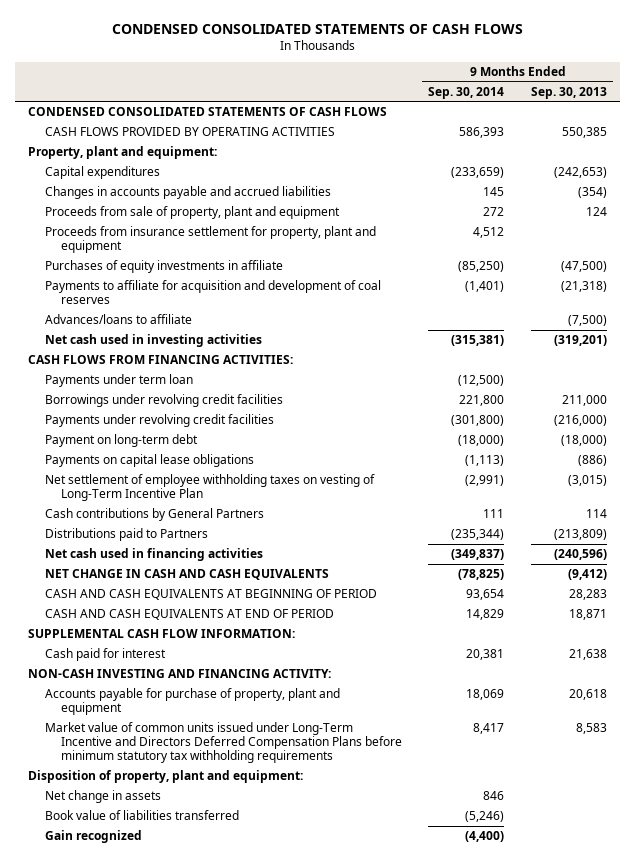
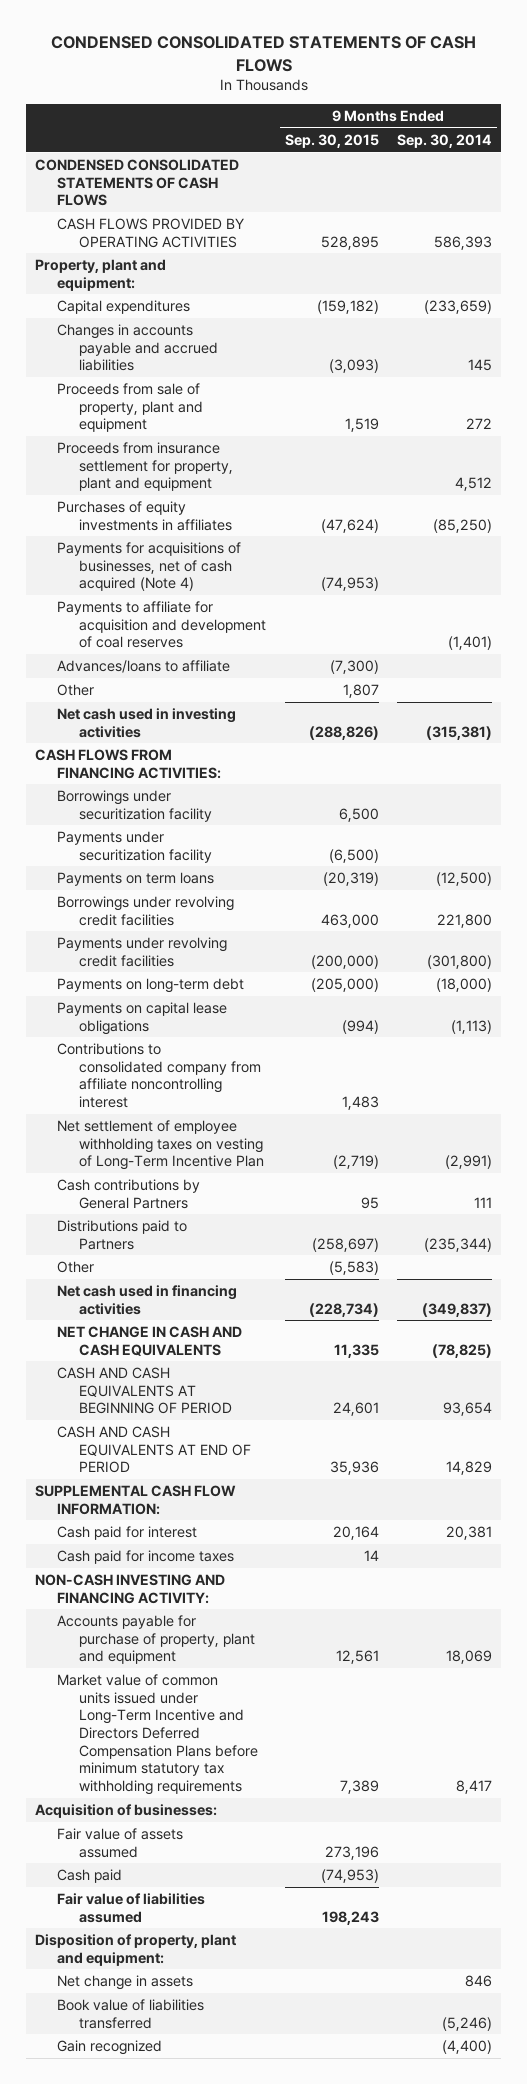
[530,86,607,99] Sep. 30, 2013 -> none
none -> [284,133,379,148] Sep. 30, 2015
[44,260,283,274] Purchases of equity investments in affiliate -> [57,500,233,531] Purchases of equity investments in affiliates
none -> [57,541,242,592] Payments for acquisitions of businesses, net of cash acquired (Note 4)
none -> [57,683,95,696] Other
none -> [57,789,213,822] Borrowings under securitization facility
none -> [57,830,213,863] Payments under securitization facility
[44,374,193,388] Payments under term loan -> [57,871,215,886] Payments on term loans
[44,434,198,448] Payment on long-term debt -> [57,977,245,993] Payments on long-term debt
none -> [57,1042,262,1108] Contributions to consolidated company from affiliate noncontrolling interest
none -> [57,1260,95,1273] Other
none -> [57,1549,235,1564] Cash paid for income taxes
none -> [35,1803,218,1818] Acquisition of businesses:
none -> [57,1827,184,1858] Fair value of assets assumed
none -> [57,1868,123,1883] Cash paid
none -> [57,1892,206,1923] Fair value of liabilities assumed

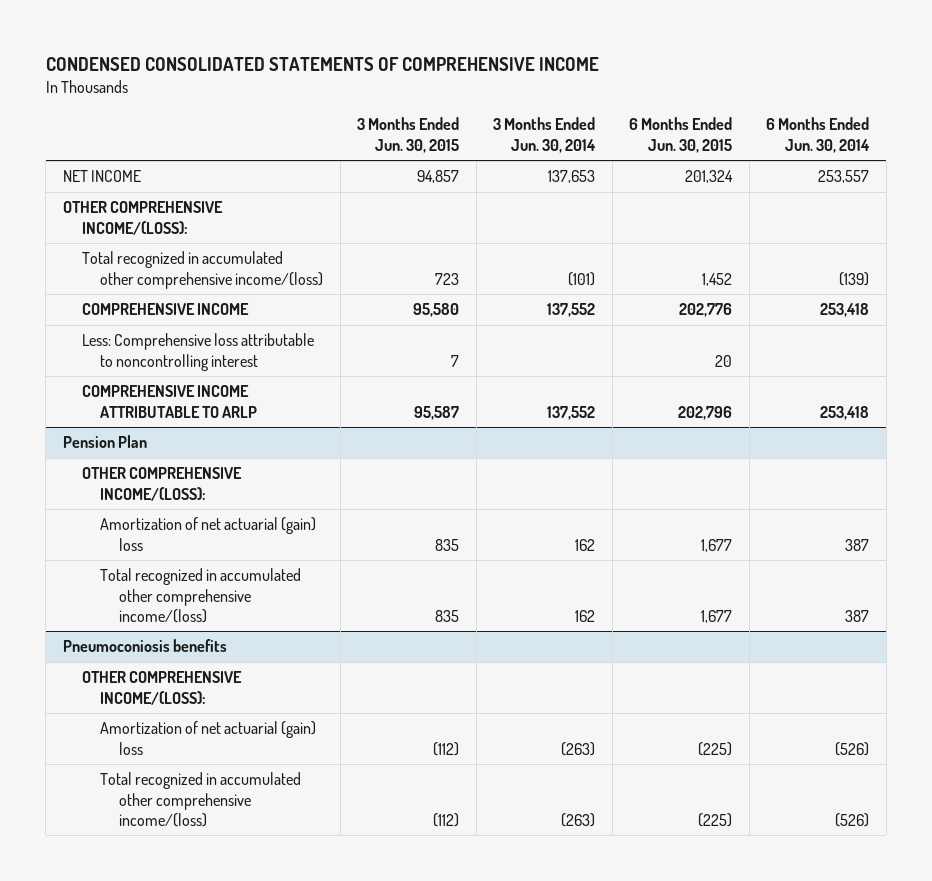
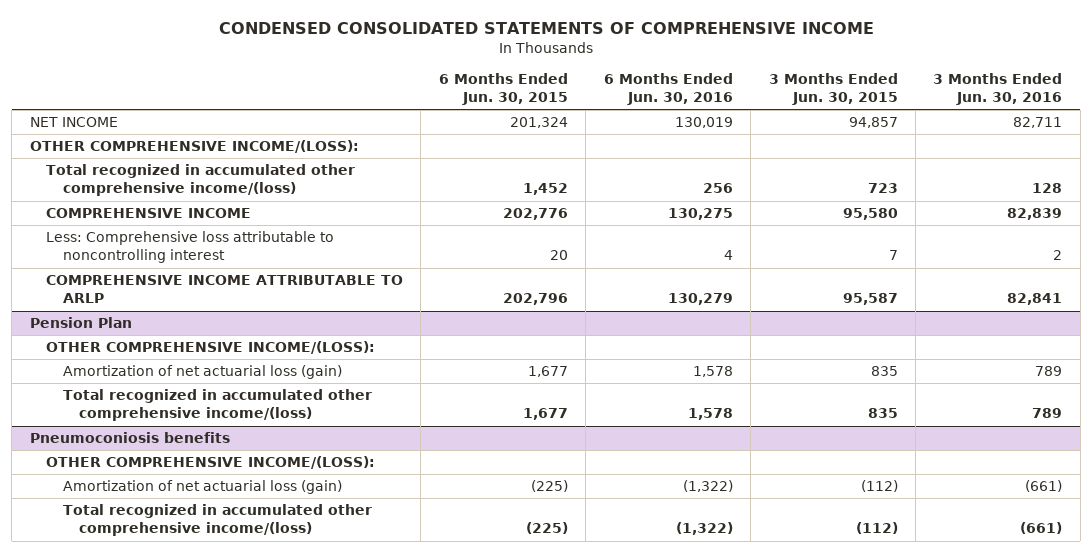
[493,117,597,153] 3 Months Ended Jun. 30, 2014 -> none
[766,117,871,153] 6 Months Ended Jun. 30, 2014 -> none
none -> [603,72,733,106] 6 Months Ended Jun. 30, 2016
none -> [933,72,1063,106] 3 Months Ended Jun. 30, 2016
[100,517,317,551] Amortization of net actuarial (gain) loss -> [62,365,342,380] Amortization of net actuarial loss (gain)
[100,721,317,755] Amortization of net actuarial (gain) loss -> [62,480,342,495] Amortization of net actuarial loss (gain)

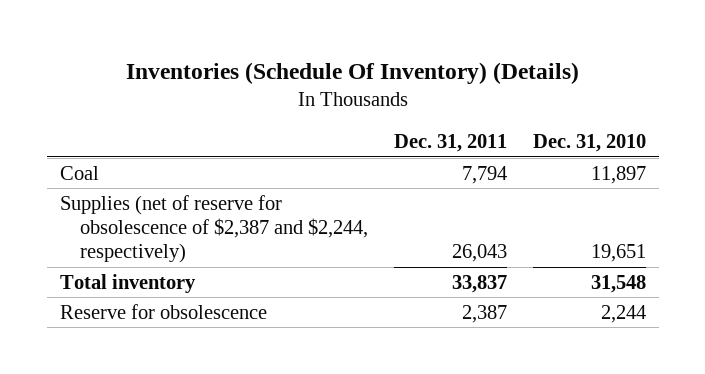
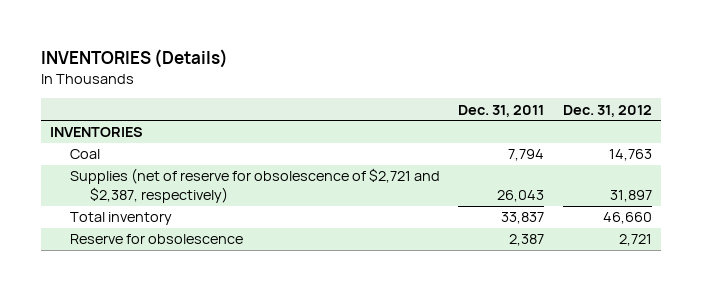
[125,61,579,84] Inventories (Schedule Of Inventory) (Details) -> [41,48,229,68] INVENTORIES (Details)
[532,134,646,153] Dec. 31, 2010 -> none
none -> [562,104,652,117] Dec. 31, 2012
none -> [50,127,144,138] INVENTORIES
[59,194,368,264] Supplies (net of reserve for obsolescence of $2,387 and $2,244, respectively) -> [70,168,441,203] Supplies (net of reserve for obsolescence of $2,721 and $2,387, respectively)

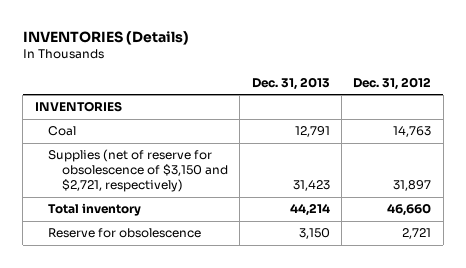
[458,104,545,117] Dec. 31, 2011 -> none
none -> [251,76,330,90] Dec. 31, 2013
[70,168,441,203] Supplies (net of reserve for obsolescence of $2,721 and $2,387, respectively) -> [48,149,229,193] Supplies (net of reserve for obsolescence of $3,150 and $2,721, respectively)

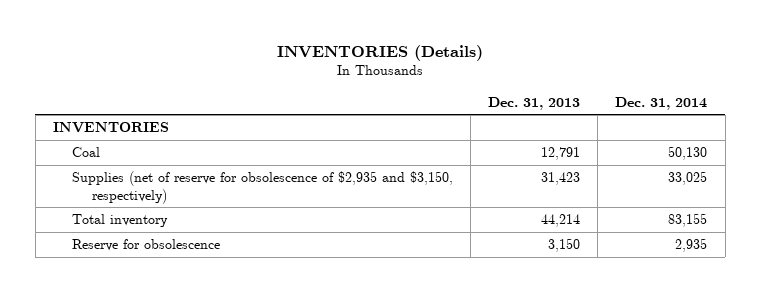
[353,76,432,90] Dec. 31, 2012 -> none
none -> [615,96,708,110] Dec. 31, 2014
[48,149,229,193] Supplies (net of reserve for obsolescence of $3,150 and $2,721, respectively) -> [72,171,454,204] Supplies (net of reserve for obsolescence of $2,935 and $3,150, respectively)

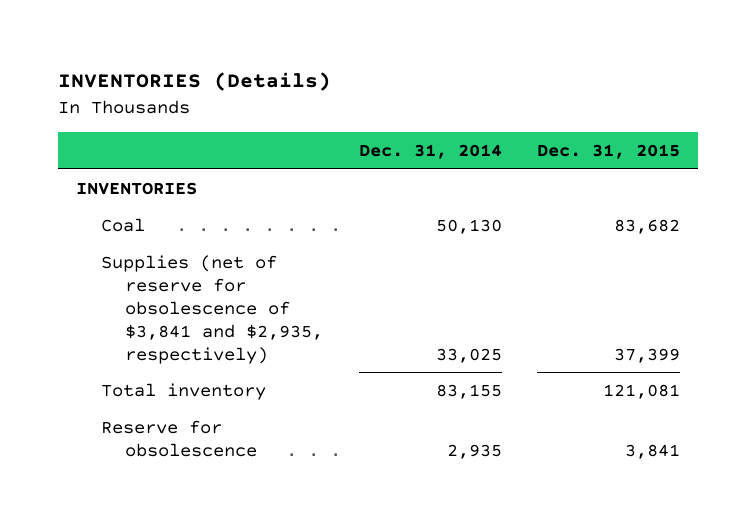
[488,96,581,110] Dec. 31, 2013 -> none
none -> [537,143,681,159] Dec. 31, 2015
[72,171,454,204] Supplies (net of reserve for obsolescence of $2,935 and $3,150, respectively) -> [100,255,324,364] Supplies (net of reserve for obsolescence of $3,841 and $2,935, respectively)

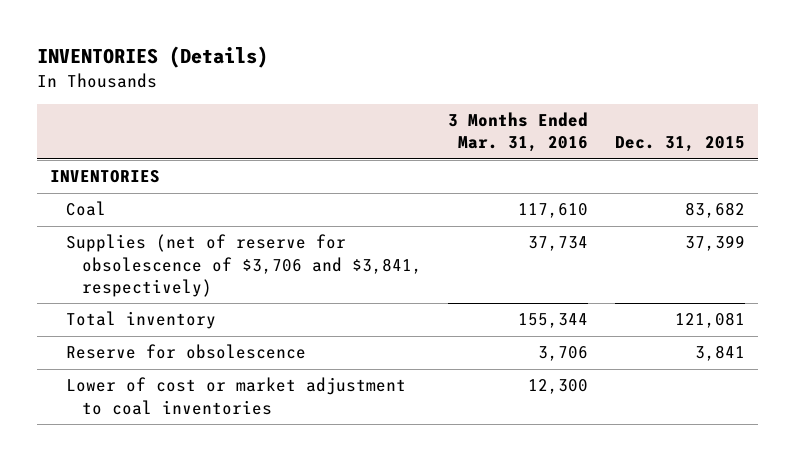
[358,143,502,159] Dec. 31, 2014 -> none
none -> [448,112,589,153] 3 Months Ended Mar. 31, 2016
[100,255,324,364] Supplies (net of reserve for obsolescence of $3,841 and $2,935, respectively) -> [65,234,422,297] Supplies (net of reserve for obsolescence of $3,706 and $3,841, respectively)
none -> [65,377,406,415] Lower of cost or market adjustment to coal inventories

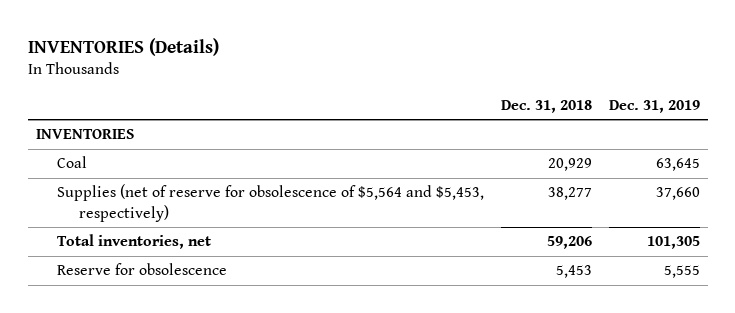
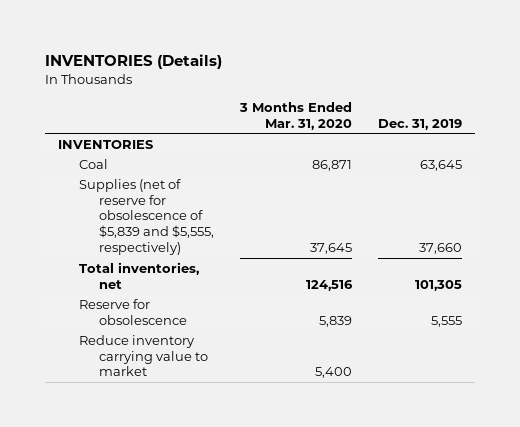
[501,99,593,113] Dec. 31, 2018 -> none
none -> [238,101,352,130] 3 Months Ended Mar. 31, 2020
[57,184,485,223] Supplies (net of reserve for obsolescence of $5,564 and $5,453, respectively) -> [78,178,214,256] Supplies (net of reserve for obsolescence of $5,839 and $5,555, respectively)
none -> [78,334,208,377] Reduce inventory carrying value to market

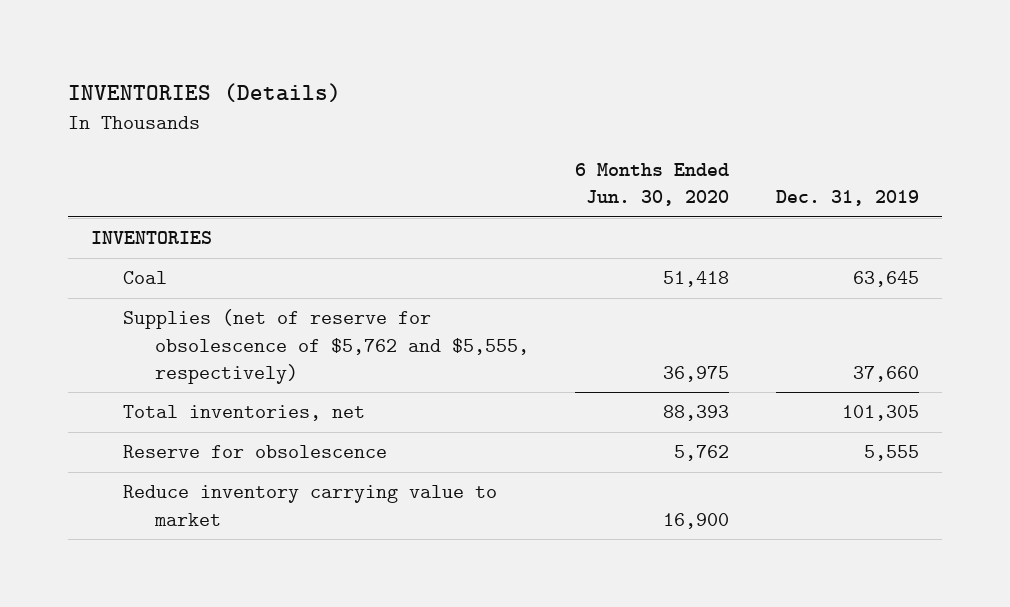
[238,101,352,130] 3 Months Ended Mar. 31, 2020 -> none
none -> [575,163,730,207] 6 Months Ended Jun. 30, 2020
[78,178,214,256] Supplies (net of reserve for obsolescence of $5,839 and $5,555, respectively) -> [122,309,530,384] Supplies (net of reserve for obsolescence of $5,762 and $5,555, respectively)

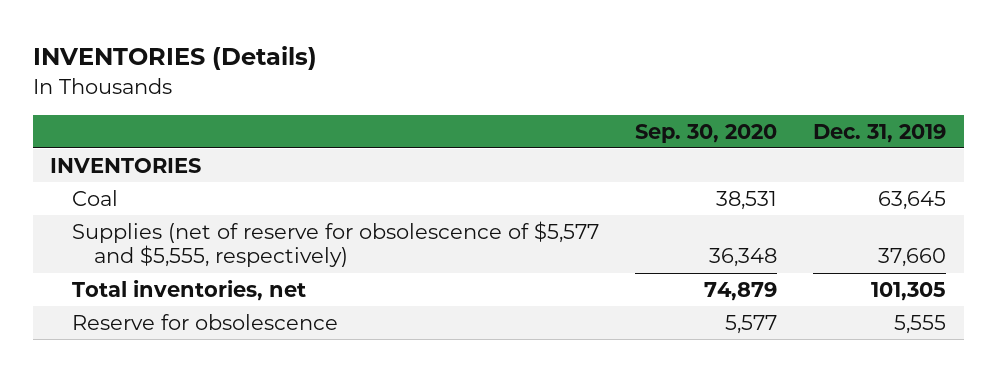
[575,163,730,207] 6 Months Ended Jun. 30, 2020 -> none
none -> [634,123,777,143] Sep. 30, 2020
[122,309,530,384] Supplies (net of reserve for obsolescence of $5,762 and $5,555, respectively) -> [72,220,600,268] Supplies (net of reserve for obsolescence of $5,577 and $5,555, respectively)
[122,485,497,526] Reduce inventory carrying value to market -> none

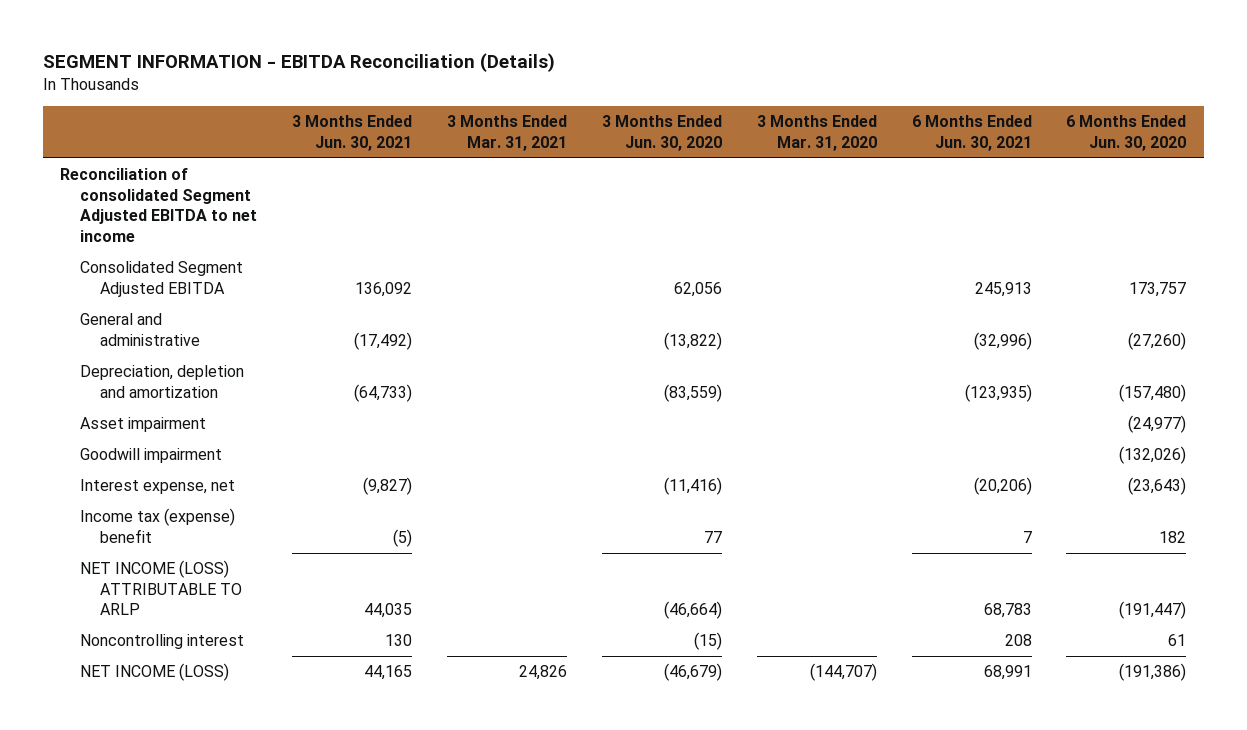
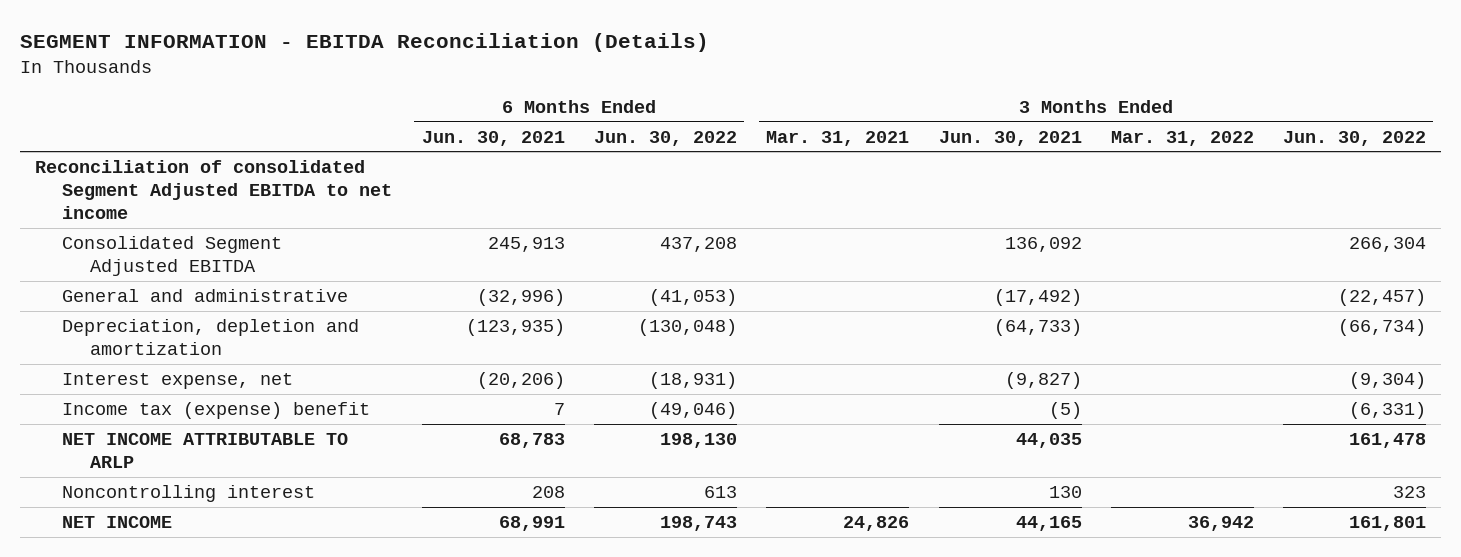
[601,115,722,151] 3 Months Ended Jun. 30, 2020 -> none
[756,115,877,151] 3 Months Ended Mar. 31, 2020 -> none
[1066,115,1187,151] 6 Months Ended Jun. 30, 2020 -> none
none -> [594,130,738,146] Jun. 30, 2022
none -> [1110,130,1254,146] Mar. 31, 2022
none -> [1283,130,1427,146] Jun. 30, 2022
[80,417,207,433] Asset impairment -> none
[80,448,223,464] Goodwill impairment -> none
[80,560,243,616] NET INCOME (LOSS) ATTRIBUTABLE TO ARLP -> [62,433,349,468] NET INCOME ATTRIBUTABLE TO ARLP
[80,663,230,682] NET INCOME (LOSS) -> [62,516,173,529] NET INCOME

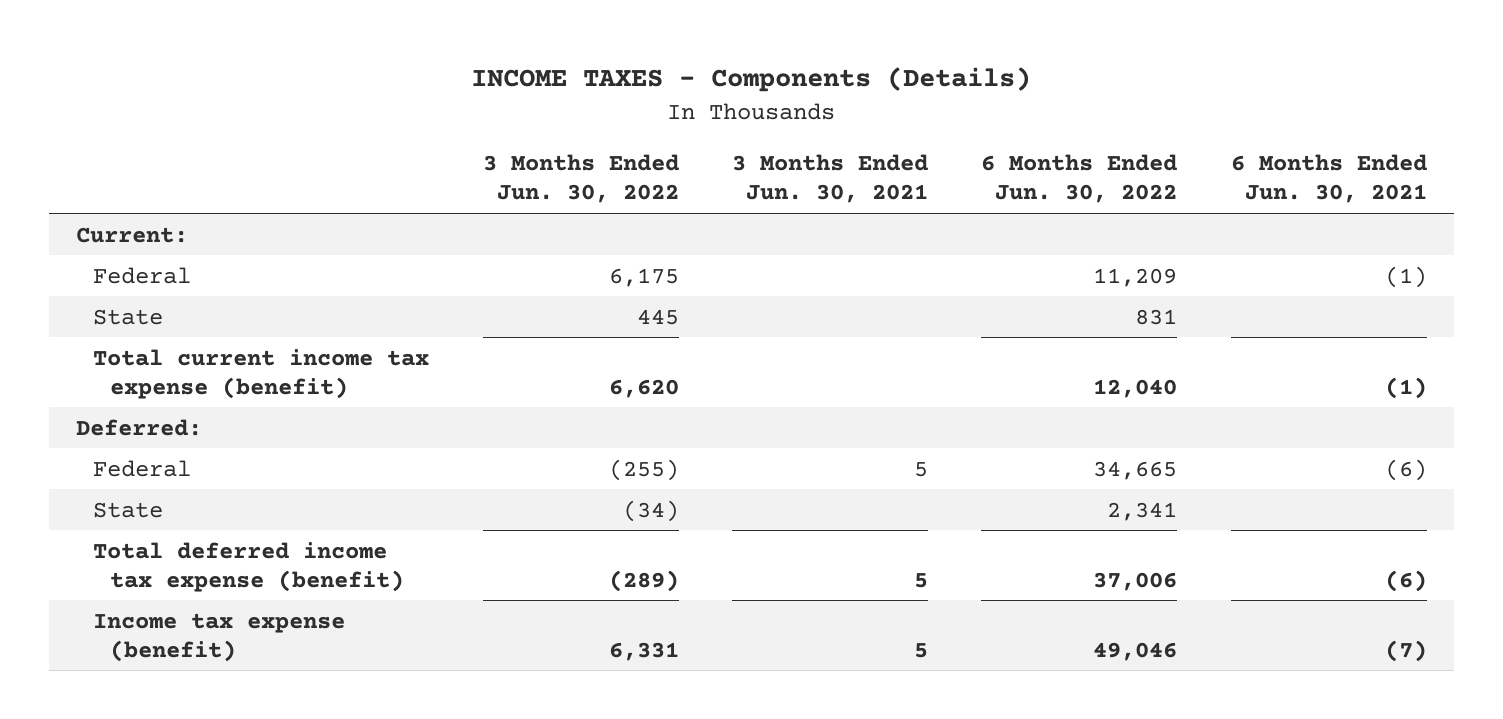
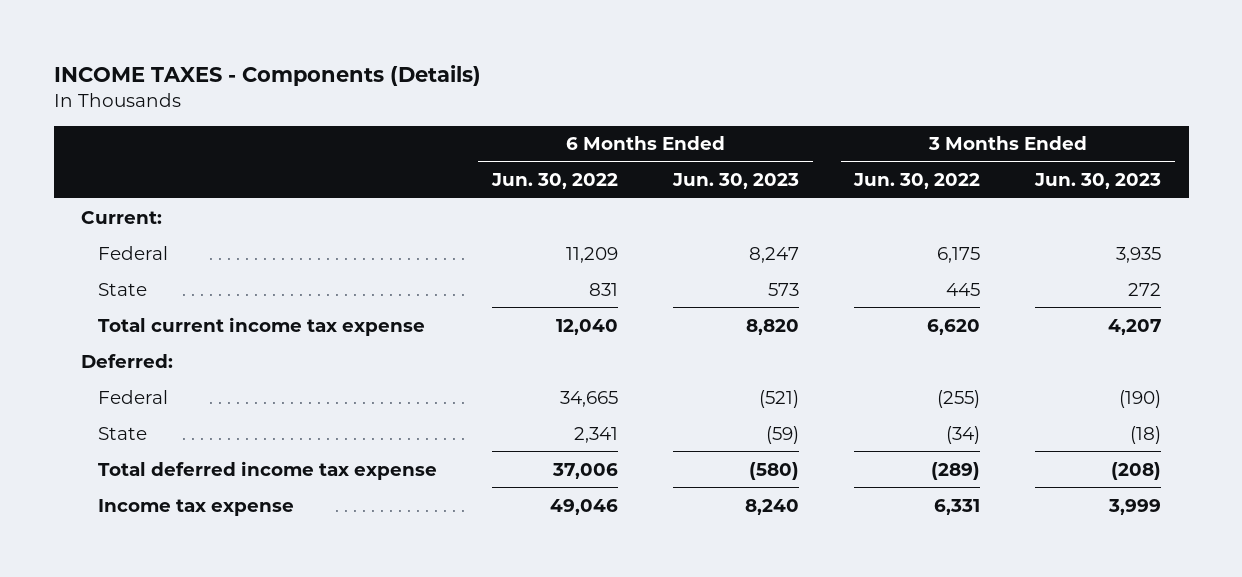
[731,154,928,204] 3 Months Ended Jun. 30, 2021 -> none
[1230,154,1427,204] 6 Months Ended Jun. 30, 2021 -> none
none -> [672,173,800,190] Jun. 30, 2023
none -> [1034,173,1162,190] Jun. 30, 2023
[93,348,430,399] Total current income tax expense (benefit) -> [98,316,426,336] Total current income tax expense
[93,541,405,592] Total deferred income tax expense (benefit) -> [98,460,438,480] Total deferred income tax expense
[93,612,346,662] Income tax expense (benefit) -> [98,498,295,516] Income tax expense

